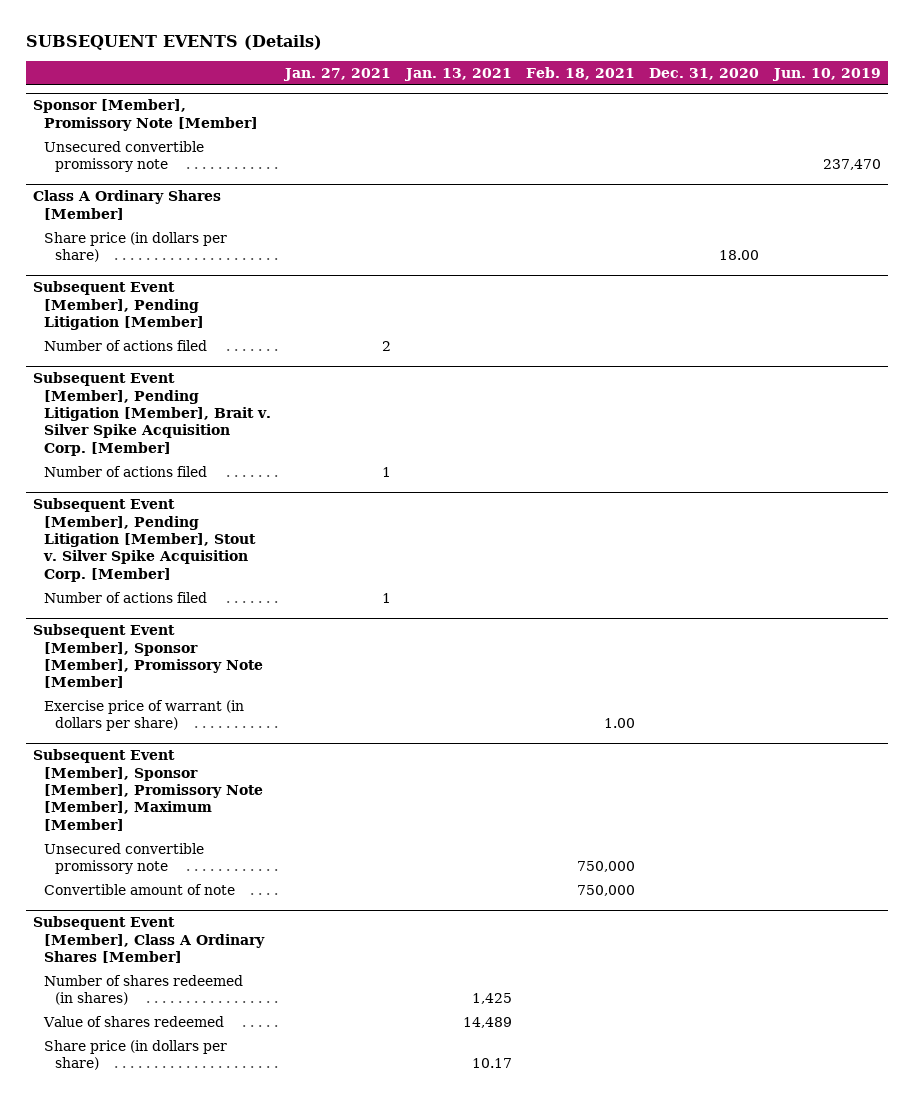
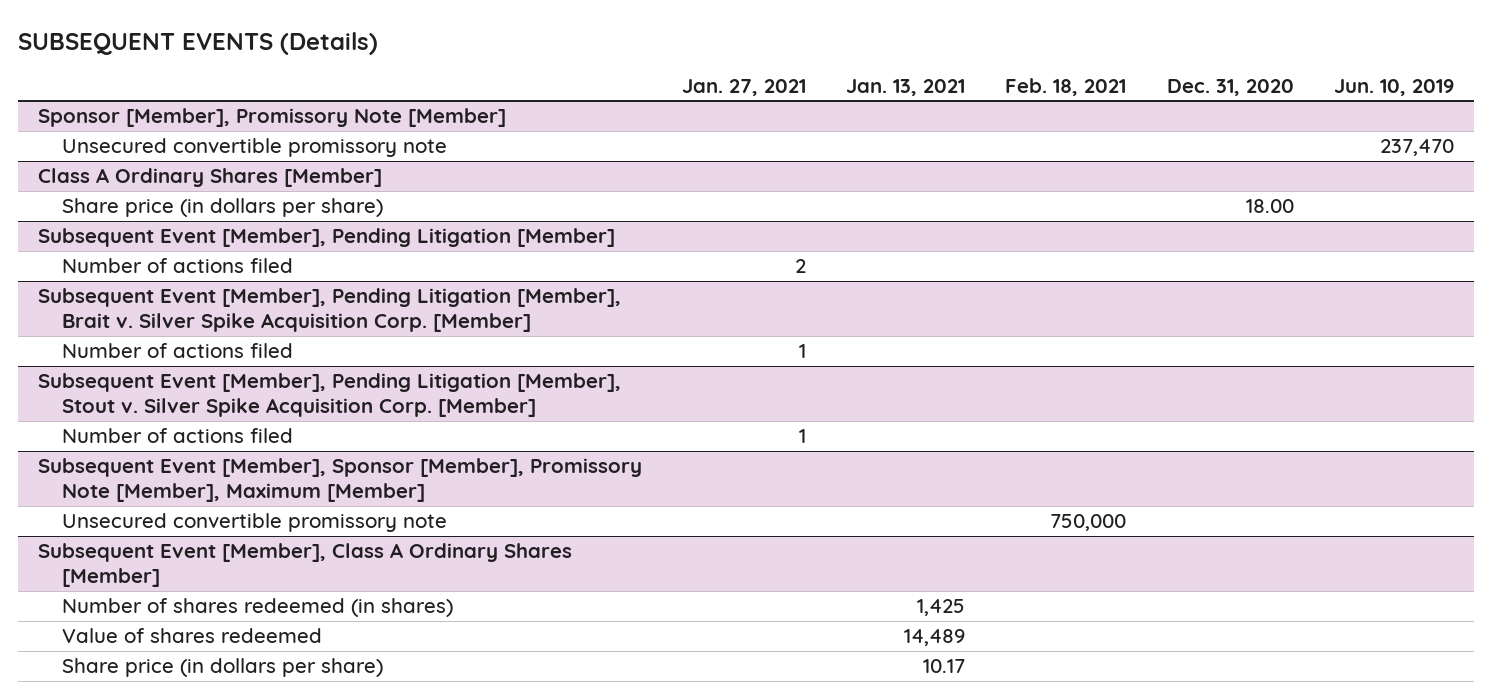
[33,624,264,689] Subsequent Event [Member], Sponsor [Member], Promissory Note [Member] -> none
[44,699,245,732] Exercise price of warrant (in dollars per share) -> none
[44,883,236,895] Convertible amount of note -> none

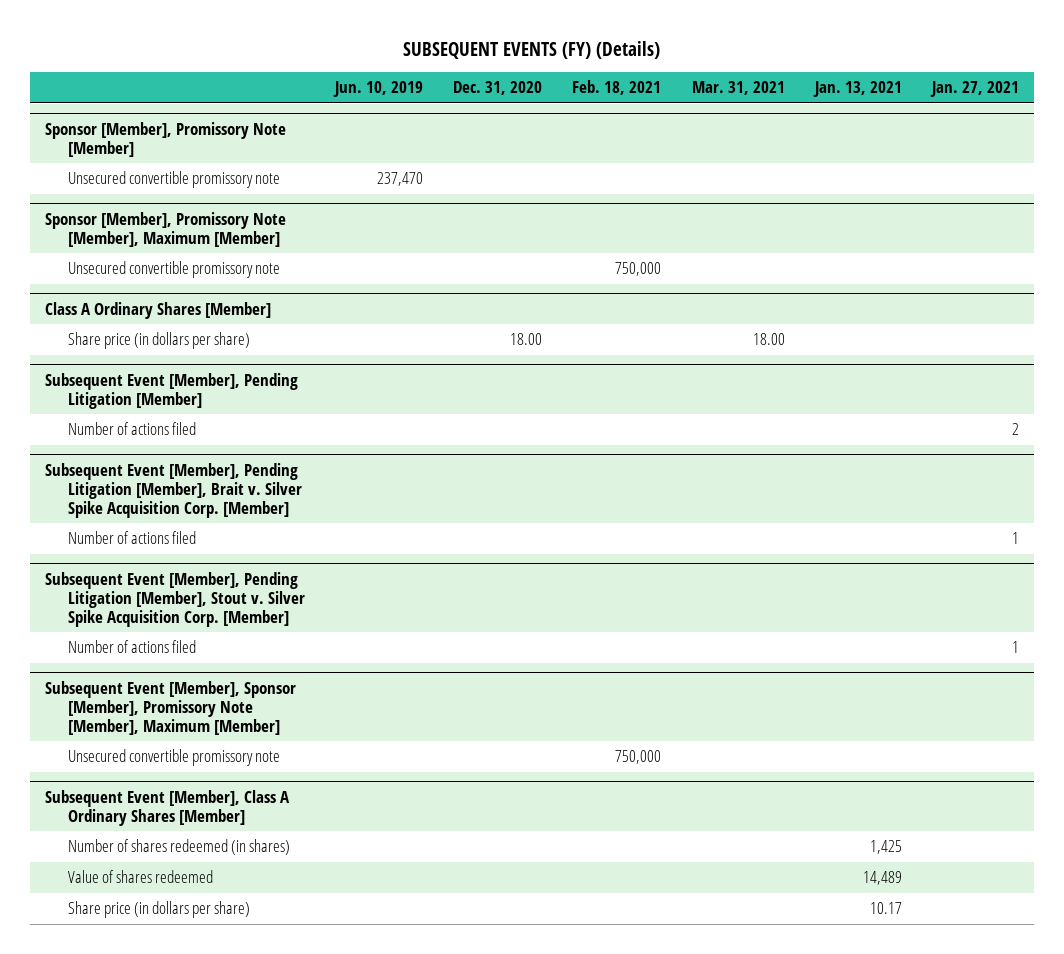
[17,31,378,55] SUBSEQUENT EVENTS (Details) -> [403,40,661,59] SUBSEQUENT EVENTS (FY) (Details)
none -> [691,81,785,96] Mar. 31, 2021
none -> [45,211,287,247] Sponsor [Member], Promissory Note [Member], Maximum [Member]
none -> [67,261,280,279] Unsecured convertible promissory note

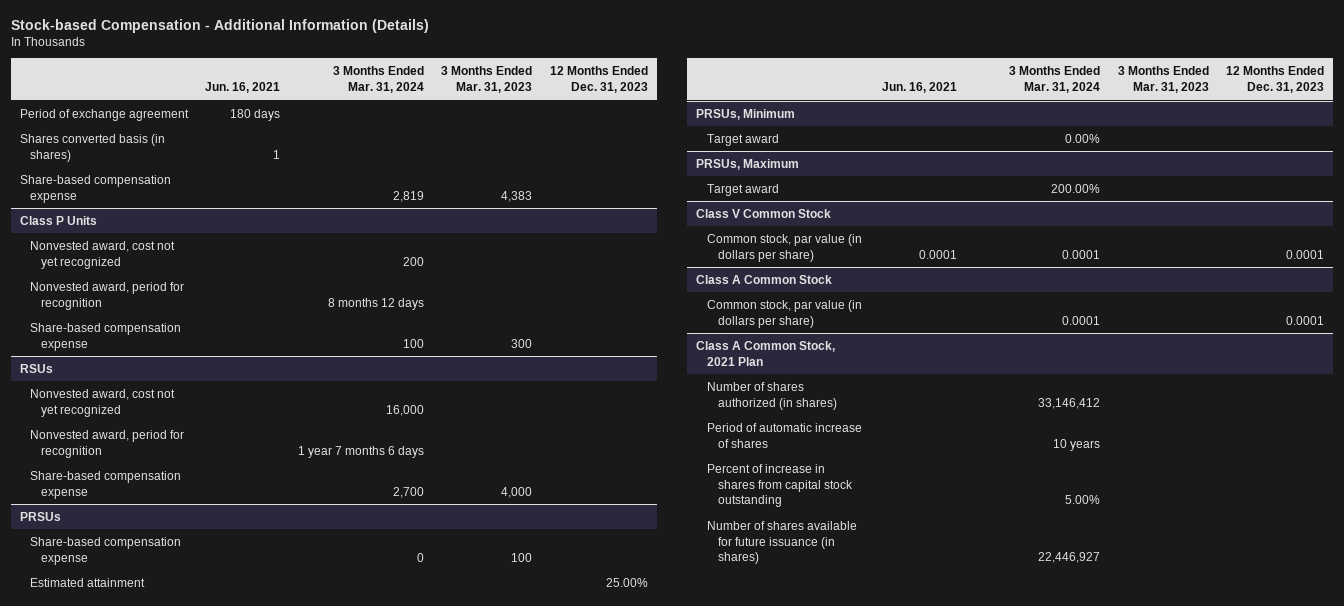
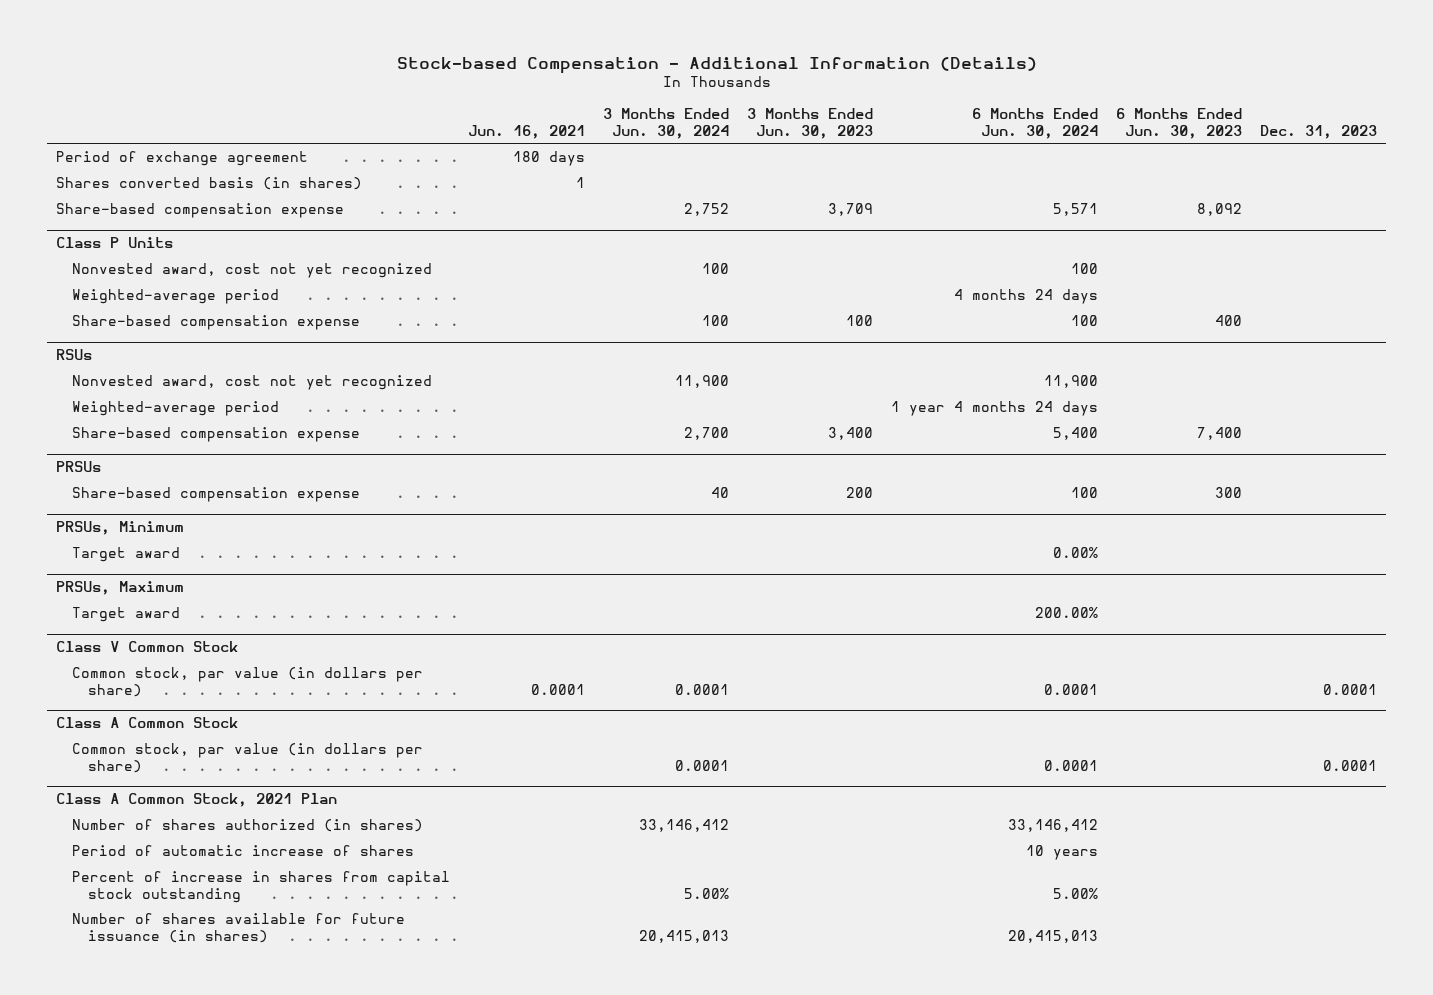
[332,66,424,94] 3 Months Ended Mar. 31, 2024 -> none
[441,66,533,94] 3 Months Ended Mar. 31, 2023 -> none
[549,66,648,94] 12 Months Ended Dec. 31, 2023 -> none
none -> [603,108,730,139] 3 Months Ended Jun. 30, 2024
none -> [747,108,874,139] 3 Months Ended Jun. 30, 2023
none -> [972,108,1099,139] 6 Months Ended Jun. 30, 2024
none -> [1116,108,1243,139] 6 Months Ended Jun. 30, 2023
none -> [1260,124,1378,139] Dec. 31, 2023
[30,281,185,310] Nonvested award, period for recognition -> [72,289,280,305] Weighted-average period
[30,429,185,458] Nonvested award, period for recognition -> [72,401,280,417] Weighted-average period
[30,577,146,587] Estimated attainment -> none

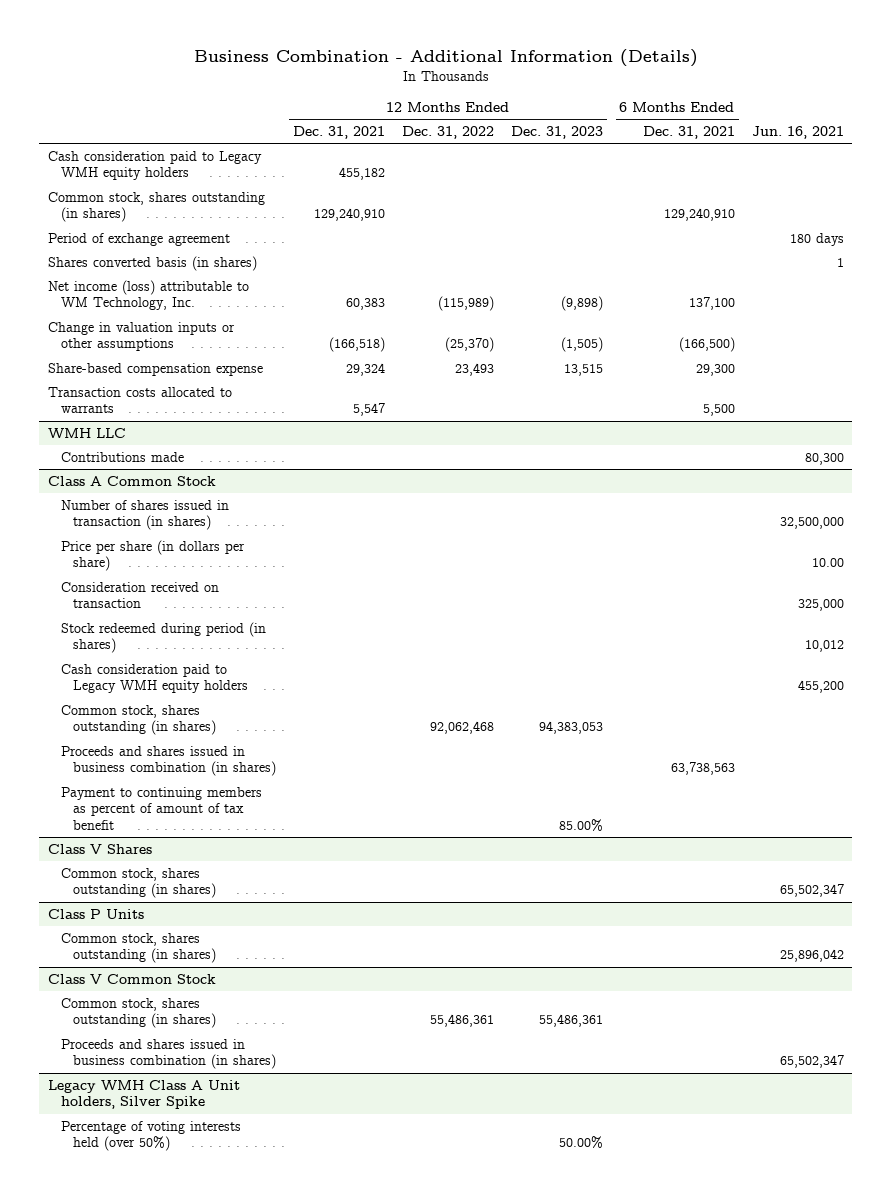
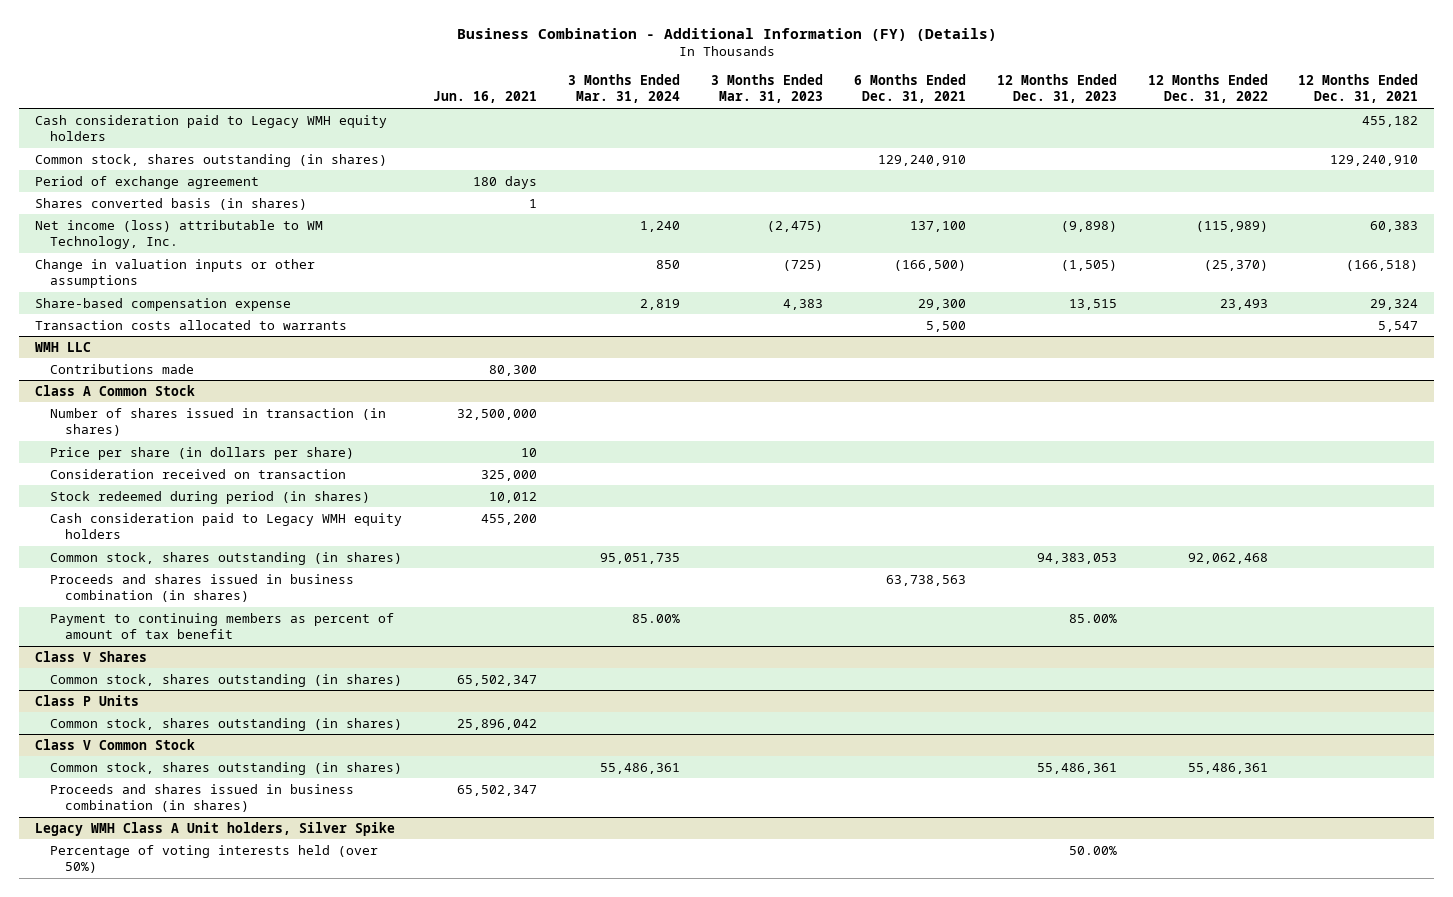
[193,48,698,67] Business Combination - Additional Information (Details) -> [456,28,997,42] Business Combination - Additional Information (FY) (Details)
none -> [567,73,680,104] 3 Months Ended Mar. 31, 2024
none -> [710,73,823,104] 3 Months Ended Mar. 31, 2023
[811,558,844,568] 10.00 -> [520,447,537,457] 10

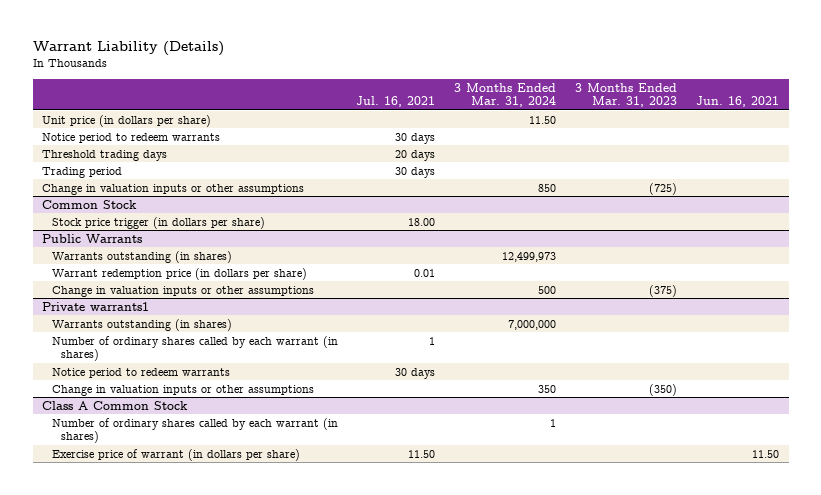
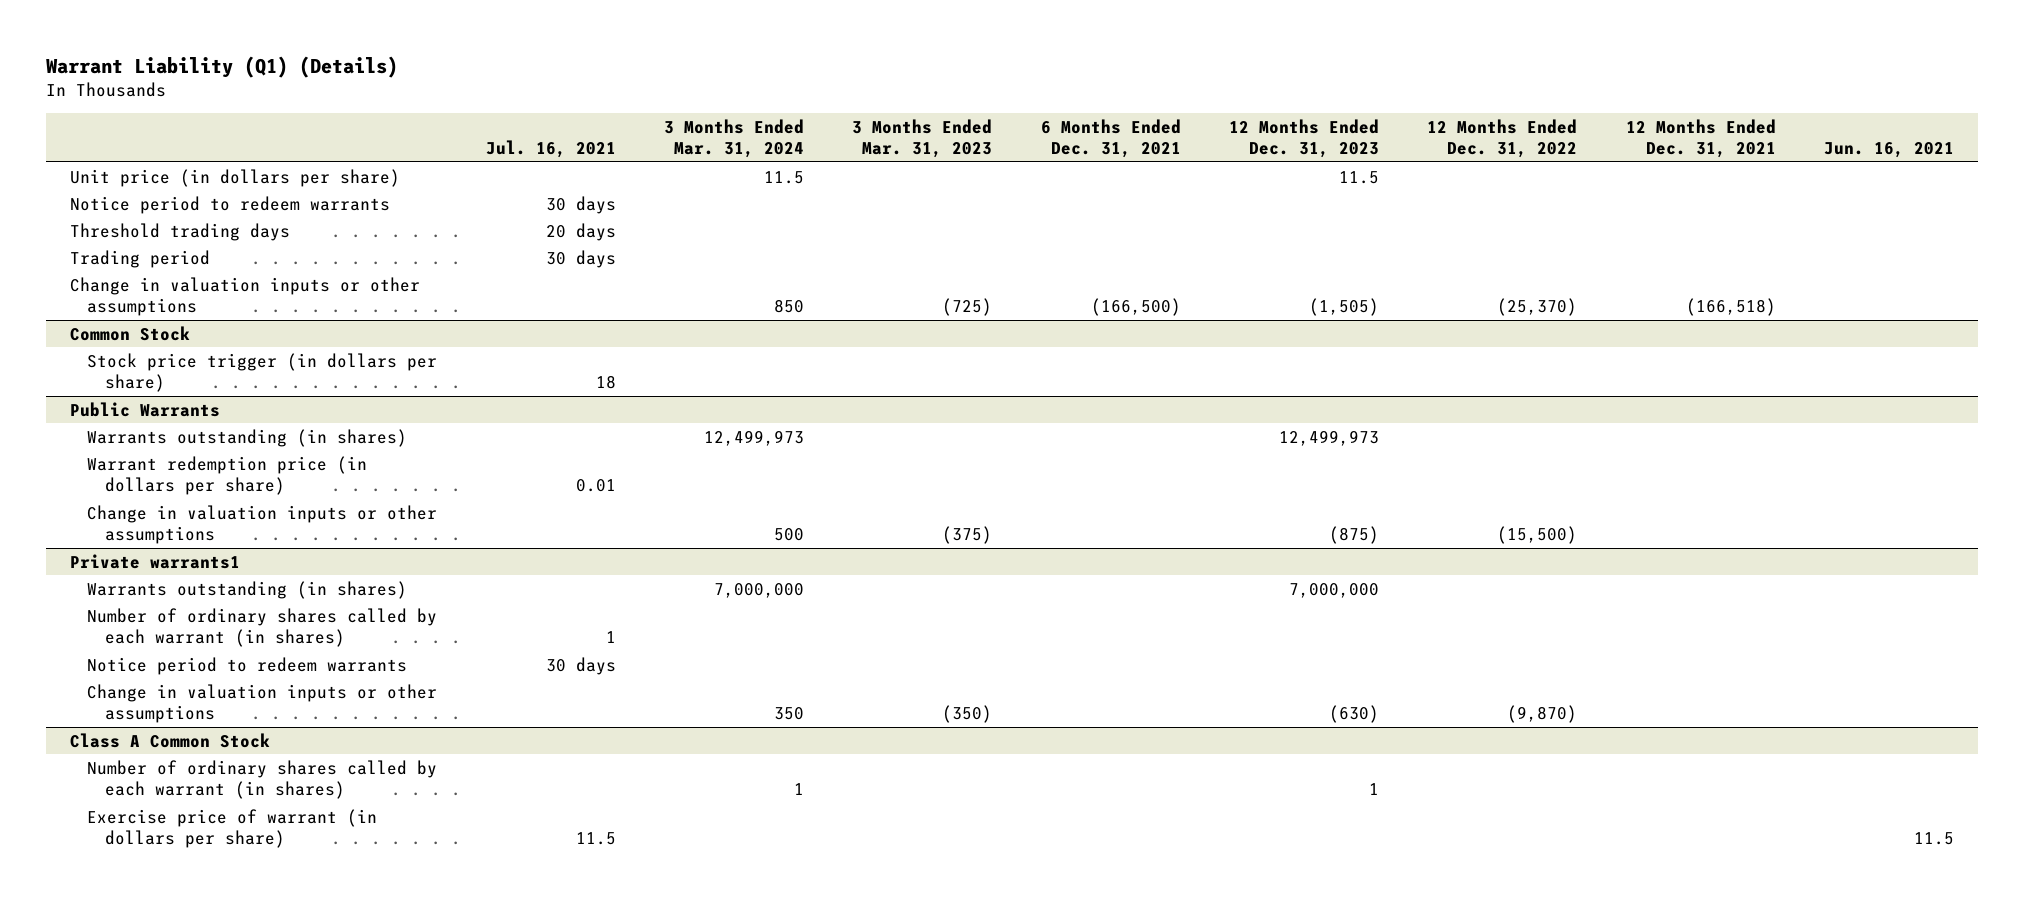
[32,41,224,57] Warrant Liability (Details) -> [45,55,398,78] Warrant Liability (Q1) (Details)
none -> [1040,118,1181,159] 6 Months Ended Dec. 31, 2021
none -> [1228,118,1379,159] 12 Months Ended Dec. 31, 2023
none -> [1427,118,1578,159] 12 Months Ended Dec. 31, 2022
none -> [1625,118,1776,159] 12 Months Ended Dec. 31, 2021
[529,115,557,124] 11.50 -> [763,170,804,184] 11.5
[408,217,436,226] 18.00 -> [595,375,616,390] 18
[408,449,436,458] 11.50 -> [575,832,616,846] 11.5
[752,449,780,458] 11.50 -> [1913,832,1954,846] 11.5

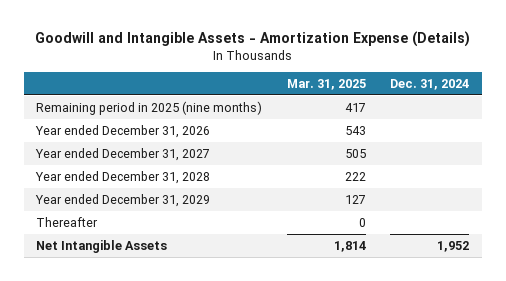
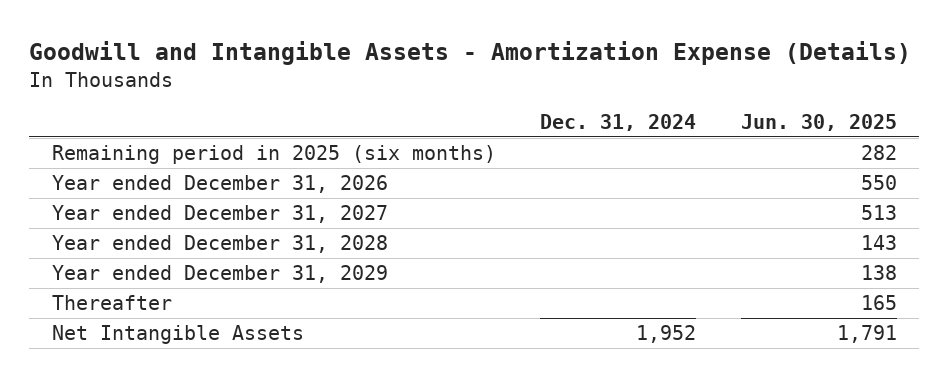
[286,78,366,90] Mar. 31, 2025 -> none
none -> [741,113,898,131] Jun. 30, 2025
[36,100,263,115] Remaining period in 2025 (nine months) -> [51,145,496,165] Remaining period in 2025 (six months)

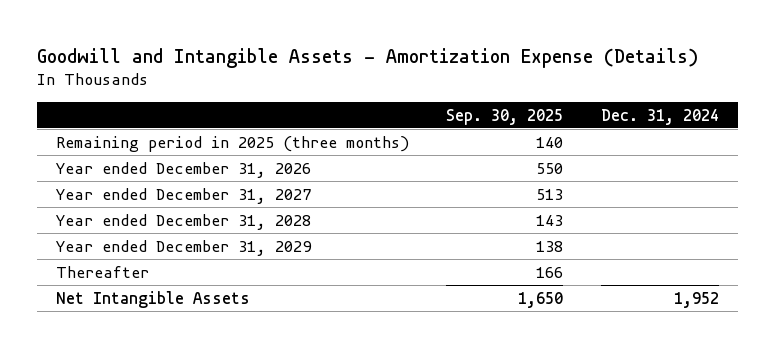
[741,113,898,131] Jun. 30, 2025 -> none
none -> [446,108,564,125] Sep. 30, 2025
[51,145,496,165] Remaining period in 2025 (six months) -> [55,135,409,152] Remaining period in 2025 (three months)

